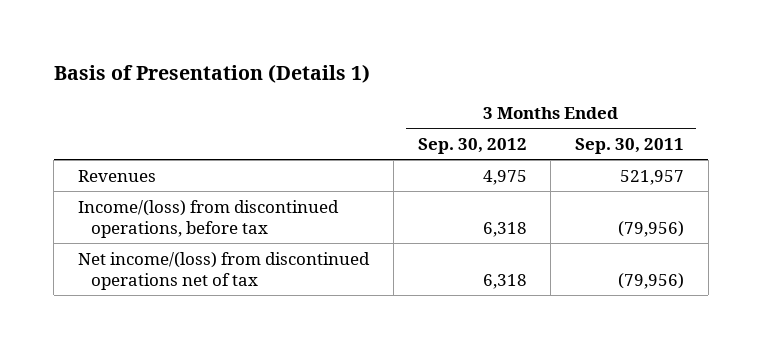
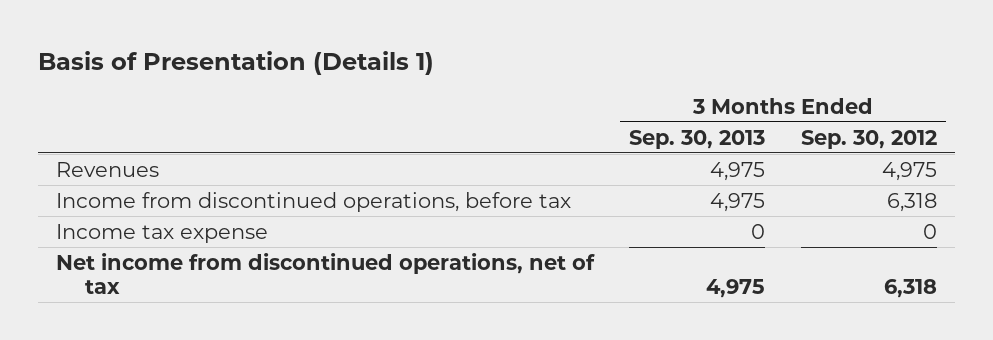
[575,138,685,155] Sep. 30, 2011 -> none
none -> [629,129,766,149] Sep. 30, 2013
none -> [55,191,571,212] Income from discontinued operations, before tax
[78,199,340,238] Income/(loss) from discontinued operations, before tax -> [55,223,268,243] Income tax expense
[482,221,527,237] 6,318 -> [923,223,938,239] 0
[78,251,371,290] Net income/(loss) from discontinued operations net of tax -> [55,252,595,295] Net income from discontinued operations, net of tax

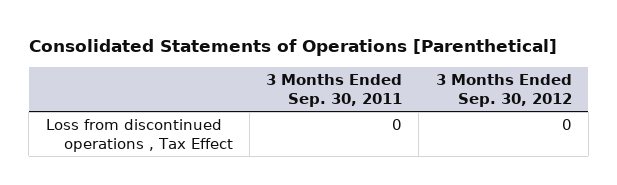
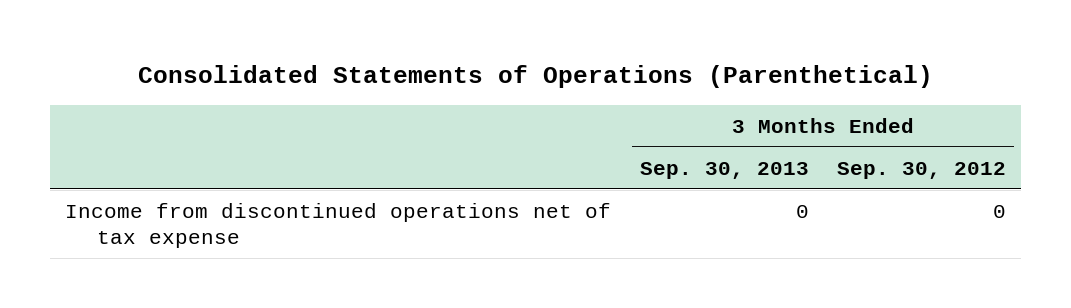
[28,38,557,56] Consolidated Statements of Operations [Parenthetical] -> [137,65,933,89] Consolidated Statements of Operations (Parenthetical)
[266,73,403,107] 3 Months Ended Sep. 30, 2011 -> none
none -> [639,161,809,179] Sep. 30, 2013
[45,119,233,153] Loss from discontinued operations , Tax Effect -> [64,203,611,248] Income from discontinued operations net of tax expense

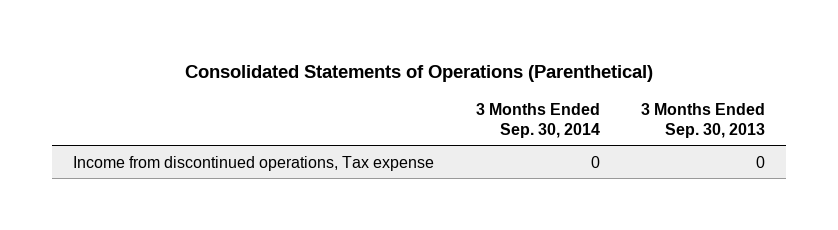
[837,161,1007,179] Sep. 30, 2012 -> none
none -> [475,103,600,138] 3 Months Ended Sep. 30, 2014
[64,203,611,248] Income from discontinued operations net of tax expense -> [73,155,435,171] Income from discontinued operations, Tax expense

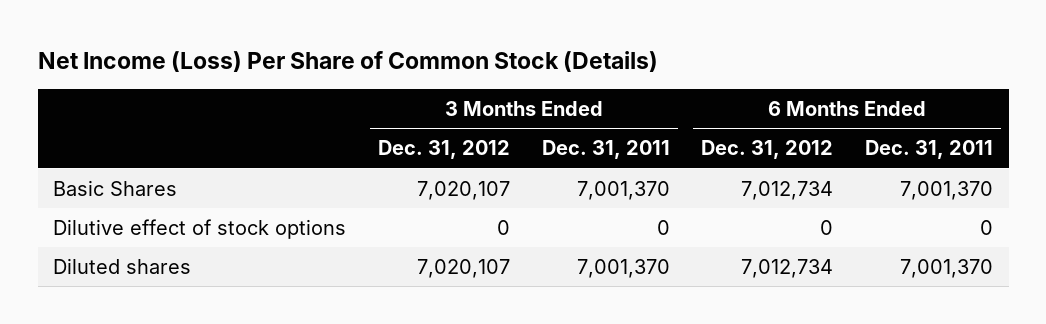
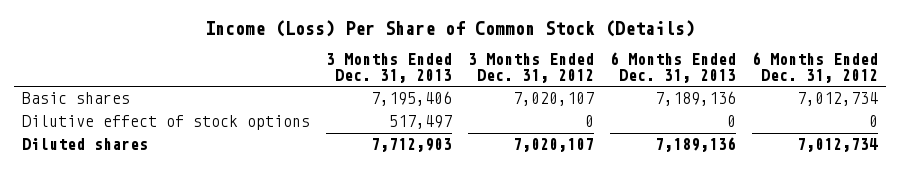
[37,50,658,72] Net Income (Loss) Per Share of Common Stock (Details) -> [205,19,696,37] Income (Loss) Per Share of Common Stock (Details)
[541,140,670,160] Dec. 31, 2011 -> none
[864,140,993,160] Dec. 31, 2011 -> none
none -> [326,53,453,84] 3 Months Ended Dec. 31, 2013
none -> [610,52,737,84] 6 Months Ended Dec. 31, 2013
[53,180,178,197] Basic Shares -> [22,92,131,105] Basic shares

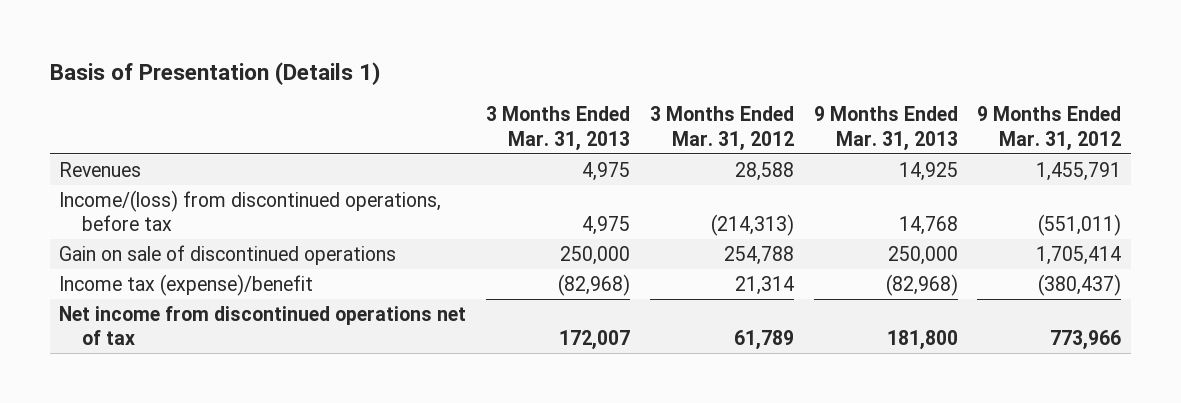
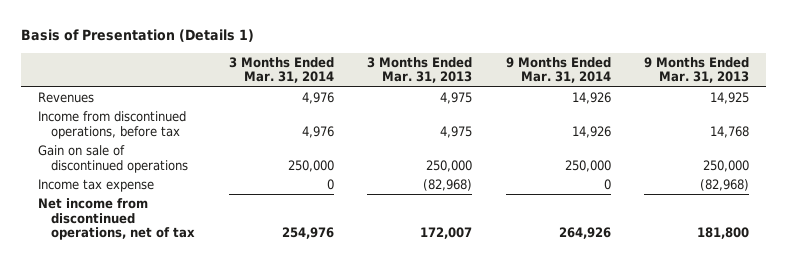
[649,106,794,151] 3 Months Ended Mar. 31, 2012 -> none
[977,106,1122,151] 9 Months Ended Mar. 31, 2012 -> none
none -> [228,56,334,84] 3 Months Ended Mar. 31, 2014
none -> [505,56,611,84] 9 Months Ended Mar. 31, 2014
[59,189,442,232] Income/(loss) from discontinued operations, before tax -> [38,111,187,139] Income from discontinued operations, before tax
[59,273,314,296] Income tax (expense)/benefit -> [38,179,155,193] Income tax expense
[59,305,467,346] Net income from discontinued operations net of tax -> [38,198,196,241] Net income from discontinued operations, net of tax

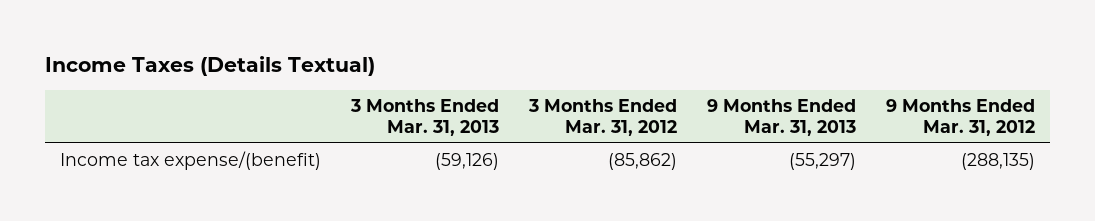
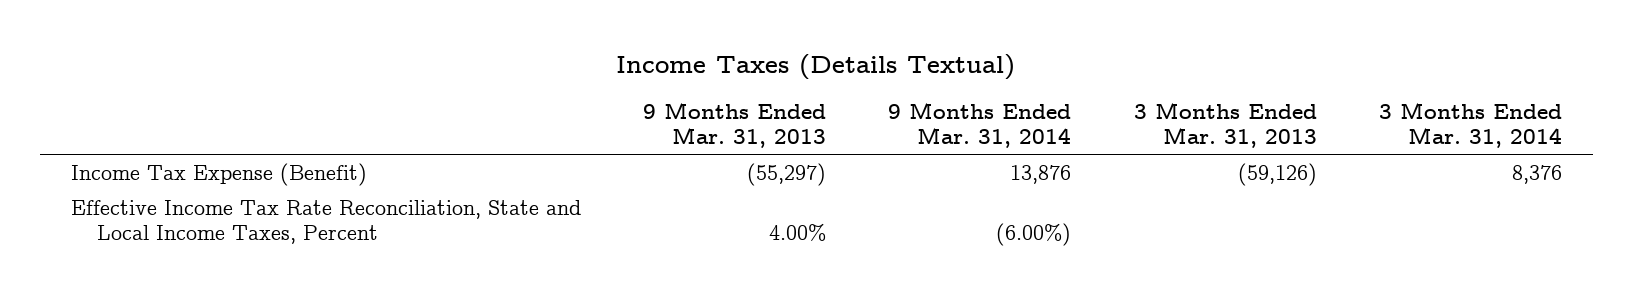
[527,99,677,137] 3 Months Ended Mar. 31, 2012 -> none
[885,99,1035,137] 9 Months Ended Mar. 31, 2012 -> none
none -> [888,102,1072,149] 9 Months Ended Mar. 31, 2014
none -> [1378,102,1562,149] 3 Months Ended Mar. 31, 2014
[59,151,321,171] Income tax expense/(benefit) -> [71,162,368,186] Income Tax Expense (Benefit)
none -> [71,199,582,244] Effective Income Tax Rate Reconciliation, State and Local Income Taxes, Percent

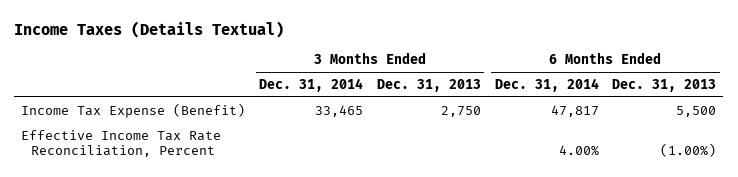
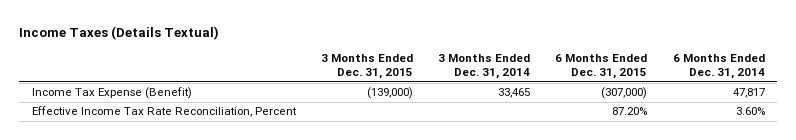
[376,78,481,92] Dec. 31, 2013 -> none
[612,78,717,92] Dec. 31, 2013 -> none
none -> [320,53,413,80] 3 Months Ended Dec. 31, 2015
none -> [555,53,648,80] 6 Months Ended Dec. 31, 2015
[558,145,599,157] 4.00% -> [735,107,765,116] 3.60%

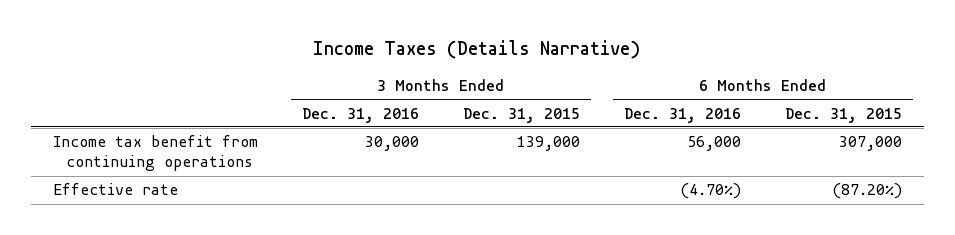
[19,25,220,40] Income Taxes (Details Textual) -> [313,40,641,60] Income Taxes (Details Narrative)
[438,53,531,80] 3 Months Ended Dec. 31, 2014 -> none
[672,53,765,80] 6 Months Ended Dec. 31, 2014 -> none
none -> [301,107,419,123] Dec. 31, 2016
none -> [624,107,742,123] Dec. 31, 2016
[31,87,192,100] Income Tax Expense (Benefit) -> [52,135,258,172] Income tax benefit from continuing operations
[366,87,413,100] (139,000) -> [516,136,580,152] 139,000
[601,87,648,100] (307,000) -> [839,136,903,152] 307,000
[31,106,297,118] Effective Income Tax Rate Reconciliation, Percent -> [52,183,178,196] Effective rate
[612,107,648,116] 87.20% -> [832,183,903,200] (87.20%)

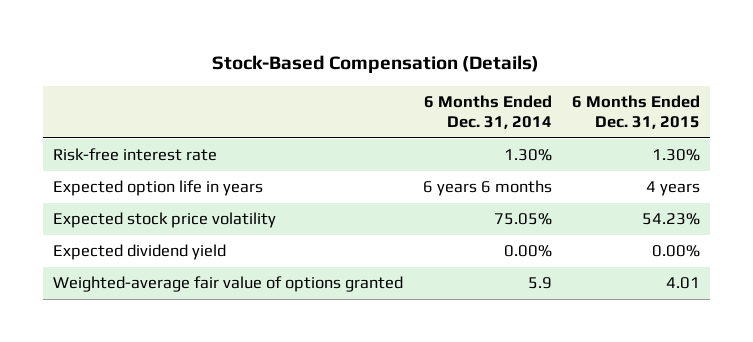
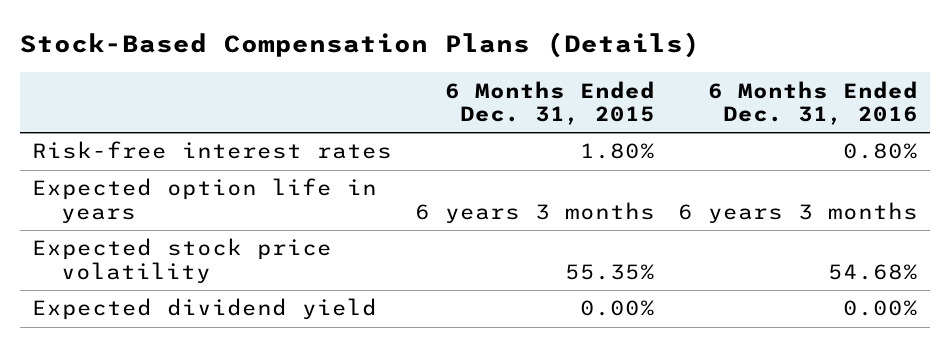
[212,55,540,74] Stock-Based Compensation (Details) -> [19,31,700,58] Stock-Based Compensation Plans (Details)
[423,95,552,130] 6 Months Ended Dec. 31, 2014 -> none
none -> [708,80,919,126] 6 Months Ended Dec. 31, 2016
[53,148,218,162] Risk-free interest rate -> [31,141,392,160] Risk-free interest rates
[651,149,700,162] 1.30% -> [579,143,655,160] 1.80%
[645,181,700,197] 4 years -> [414,202,655,225] 6 years 3 months
[641,213,700,226] 54.23% -> [564,264,655,281] 55.35%
[53,276,404,293] Weighted-average fair value of options granted -> none

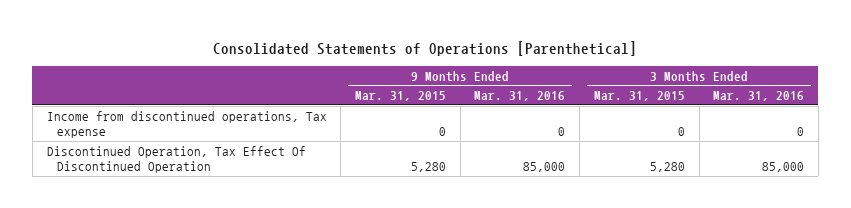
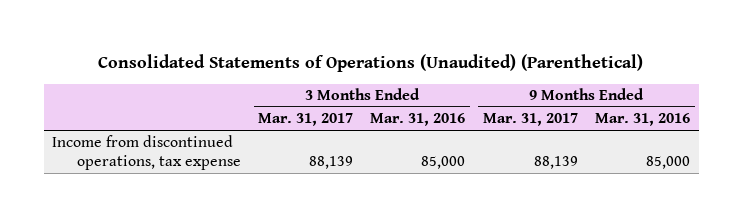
[213,40,638,56] Consolidated Statements of Operations [Parenthetical] -> [98,54,644,73] Consolidated Statements of Operations (Unaudited) (Parenthetical)
[354,91,446,102] Mar. 31, 2015 -> none
[593,91,685,102] Mar. 31, 2015 -> none
none -> [257,113,353,127] Mar. 31, 2017
none -> [482,113,578,127] Mar. 31, 2017
[46,145,306,174] Discontinued Operation, Tax Effect Of Discontinued Operation -> none
[46,110,327,139] Income from discontinued operations, Tax expense -> [52,135,241,171] Income from discontinued operations, tax expense
[558,127,566,137] 0 -> [646,156,691,170] 85,000
[797,127,805,137] 0 -> [421,156,466,170] 85,000

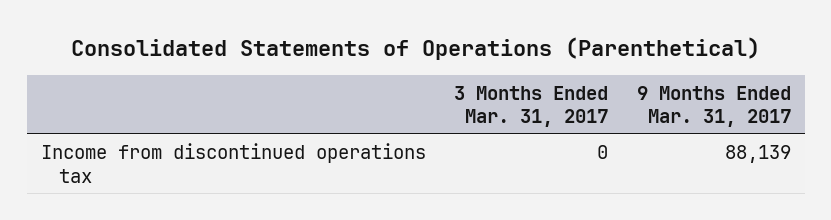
[98,54,644,73] Consolidated Statements of Operations (Unaudited) (Parenthetical) -> [70,37,760,61] Consolidated Statements of Operations (Parenthetical)
[370,113,466,127] Mar. 31, 2016 -> none
[595,113,691,127] Mar. 31, 2016 -> none
[52,135,241,171] Income from discontinued operations, tax expense -> [40,143,426,183] Income from discontinued operations tax
[308,156,353,170] 88,139 -> [597,145,609,160] 0

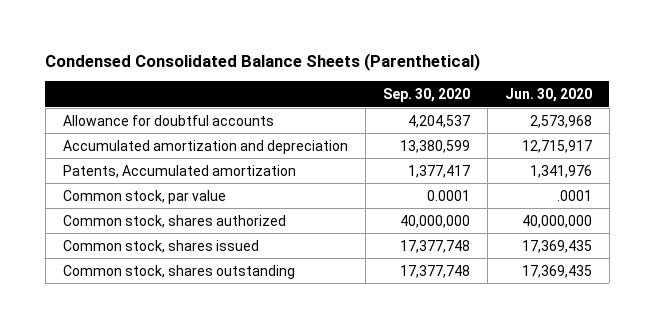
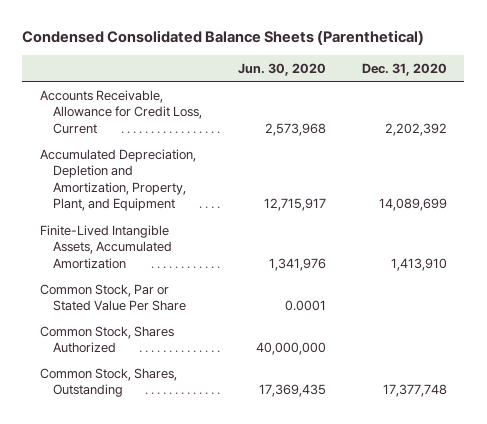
[382,87,470,102] Sep. 30, 2020 -> none
none -> [361,62,447,76] Dec. 31, 2020
[62,239,259,253] Common stock, shares issued -> none
[62,114,274,126] Allowance for doubtful accounts -> [40,89,203,134] Accounts Receivable, Allowance for Credit Loss, Current
[62,139,348,154] Accumulated amortization and depreciation -> [40,148,197,212] Accumulated Depreciation, Depletion and Amortization, Property, Plant, and Equipment
[62,164,296,178] Patents, Accumulated amortization -> [40,224,173,269] Finite-Lived Intangible Assets, Accumulated Amortization
[62,189,226,204] Common stock, par value -> [40,283,187,312] Common Stock, Par or Stated Value Per Share
[556,189,592,201] .0001 -> [284,300,326,312] 0.0001
[62,214,286,228] Common stock, shares authorized -> [40,325,175,354] Common Stock, Shares Authorized
[62,264,295,279] Common stock, shares outstanding -> [40,367,178,398] Common Stock, Shares, Outstanding

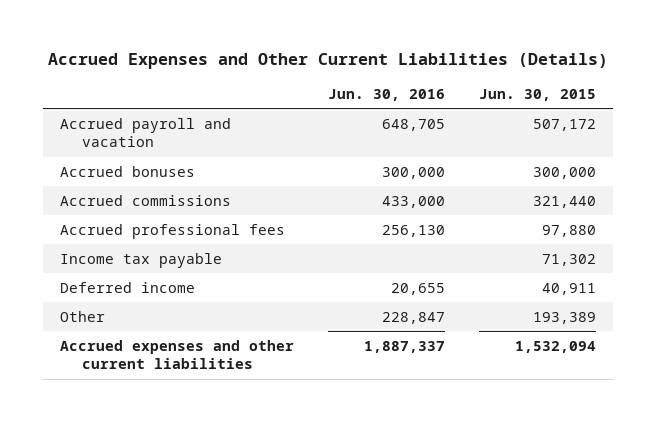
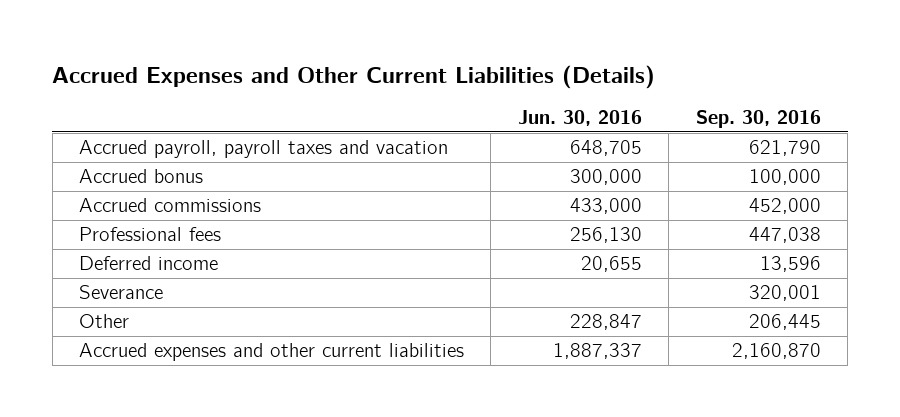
[478,88,596,101] Jun. 30, 2015 -> none
none -> [695,110,821,129] Sep. 30, 2016
[59,117,231,148] Accrued payroll and vacation -> [79,140,449,159] Accrued payroll, payroll taxes and vacation
[59,165,195,177] Accrued bonuses -> [79,169,204,184] Accrued bonus
[59,252,222,268] Income tax payable -> none
[59,223,285,239] Accrued professional fees -> [79,227,222,242] Professional fees
none -> [79,285,164,300] Severance

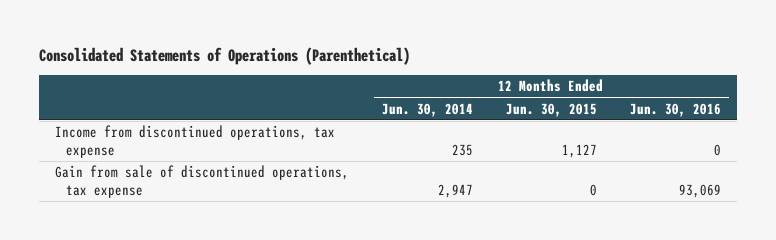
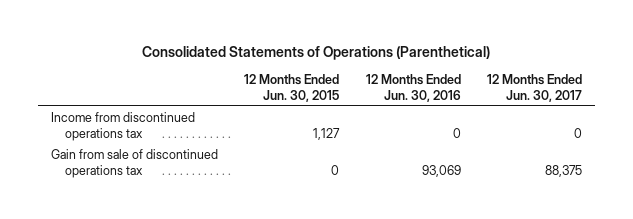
[382,102,474,117] Jun. 30, 2014 -> none
none -> [487,73,583,102] 12 Months Ended Jun. 30, 2017
[55,125,336,159] Income from discontinued operations, tax expense -> [50,111,195,141] Income from discontinued operations tax
[55,165,350,199] Gain from sale of discontinued operations, tax expense -> [50,148,218,178] Gain from sale of discontinued operations tax

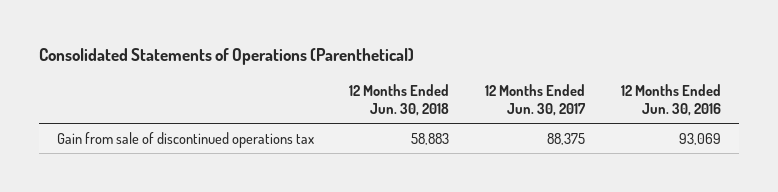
[244,73,340,102] 12 Months Ended Jun. 30, 2015 -> none
none -> [349,84,450,116] 12 Months Ended Jun. 30, 2018
[50,111,195,141] Income from discontinued operations tax -> none

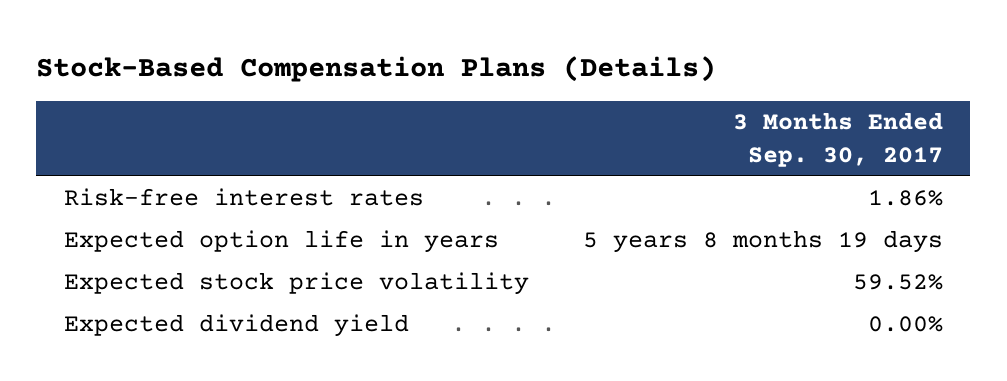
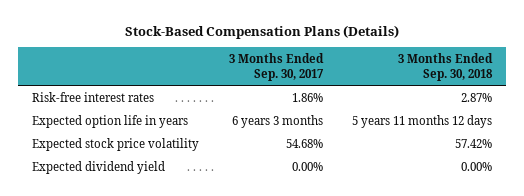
none -> [397,53,493,81] 3 Months Ended Sep. 30, 2018
[583,230,944,254] 5 years 8 months 19 days -> [231,114,323,128] 6 years 3 months
[853,274,944,291] 59.52% -> [285,138,323,148] 54.68%

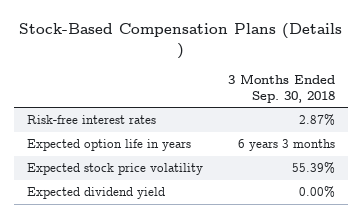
[125,24,400,39] Stock-Based Compensation Plans (Details) -> [18,22,342,60] Stock-Based Compensation Plans (Details )
[228,53,324,81] 3 Months Ended Sep. 30, 2017 -> none
[351,114,492,128] 5 years 11 months 12 days -> [238,139,336,152] 6 years 3 months
[454,138,492,148] 57.42% -> [292,162,336,175] 55.39%

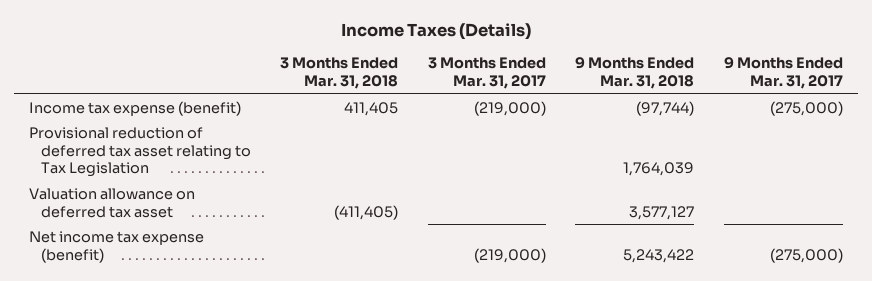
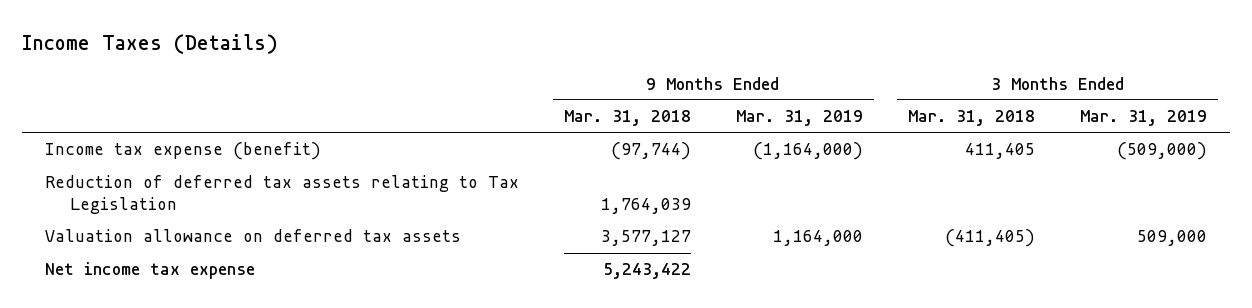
[427,57,546,90] 3 Months Ended Mar. 31, 2017 -> none
[724,57,844,90] 9 Months Ended Mar. 31, 2017 -> none
none -> [735,110,863,127] Mar. 31, 2019
none -> [1080,110,1208,127] Mar. 31, 2019
[28,126,251,178] Provisional reduction of deferred tax asset relating to Tax Legislation -> [44,175,519,215] Reduction of deferred tax assets relating to Tax Legislation
[28,187,195,218] Valuation allowance on deferred tax asset -> [44,229,461,243] Valuation allowance on deferred tax assets
[28,230,204,263] Net income tax expense (benefit) -> [44,262,255,280] Net income tax expense

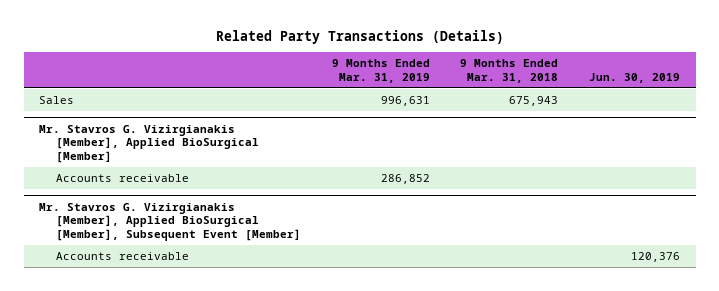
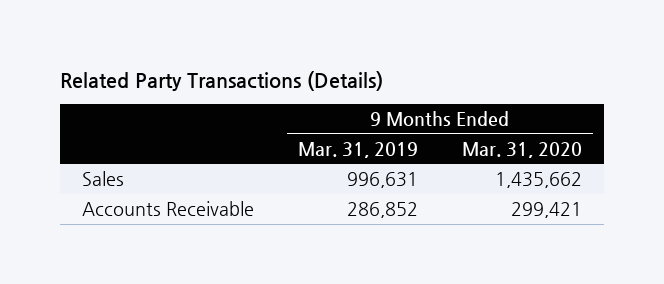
[460,59,559,83] 9 Months Ended Mar. 31, 2018 -> none
[589,72,681,83] Jun. 30, 2019 -> none
none -> [461,141,582,158] Mar. 31, 2020
[38,124,259,163] Mr. Stavros G. Vizirgianakis [Member], Applied BioSurgical [Member] -> none
[38,202,301,241] Mr. Stavros G. Vizirgianakis [Member], Applied BioSurgical [Member], Subsequent Event [Member] -> none
[55,252,189,261] Accounts receivable -> none
[55,174,189,183] Accounts receivable -> [81,200,254,216] Accounts Receivable

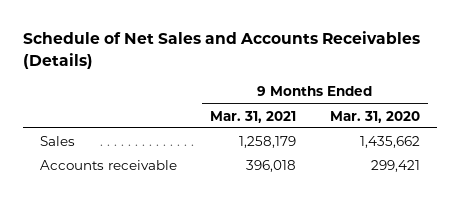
[59,70,383,91] Related Party Transactions (Details) -> [23,31,421,69] Schedule of Net Sales and Accounts Receivables (Details)
[297,141,418,158] Mar. 31, 2019 -> none
none -> [210,110,297,123] Mar. 31, 2021
[81,200,254,216] Accounts Receivable -> [40,159,178,170] Accounts receivable

